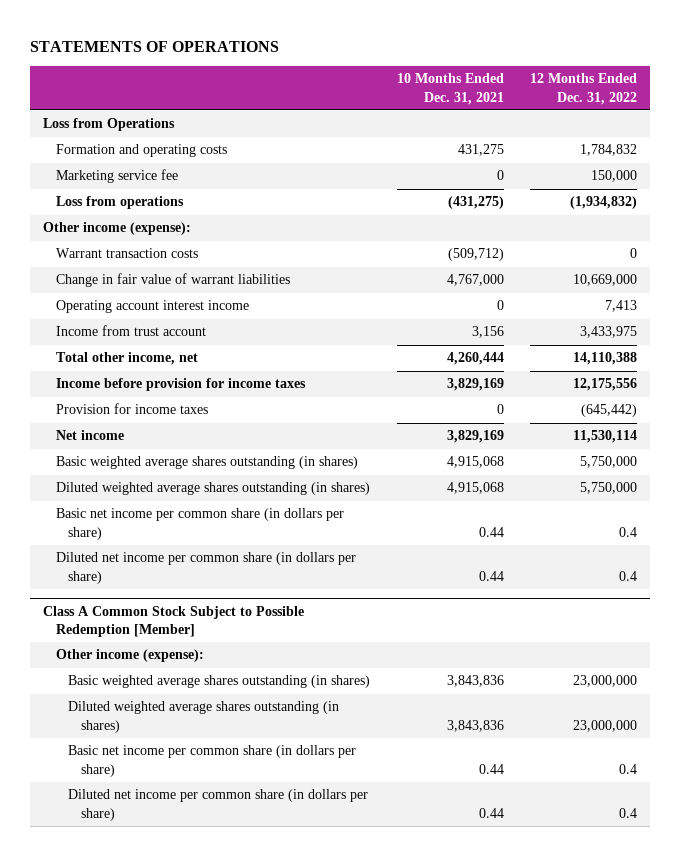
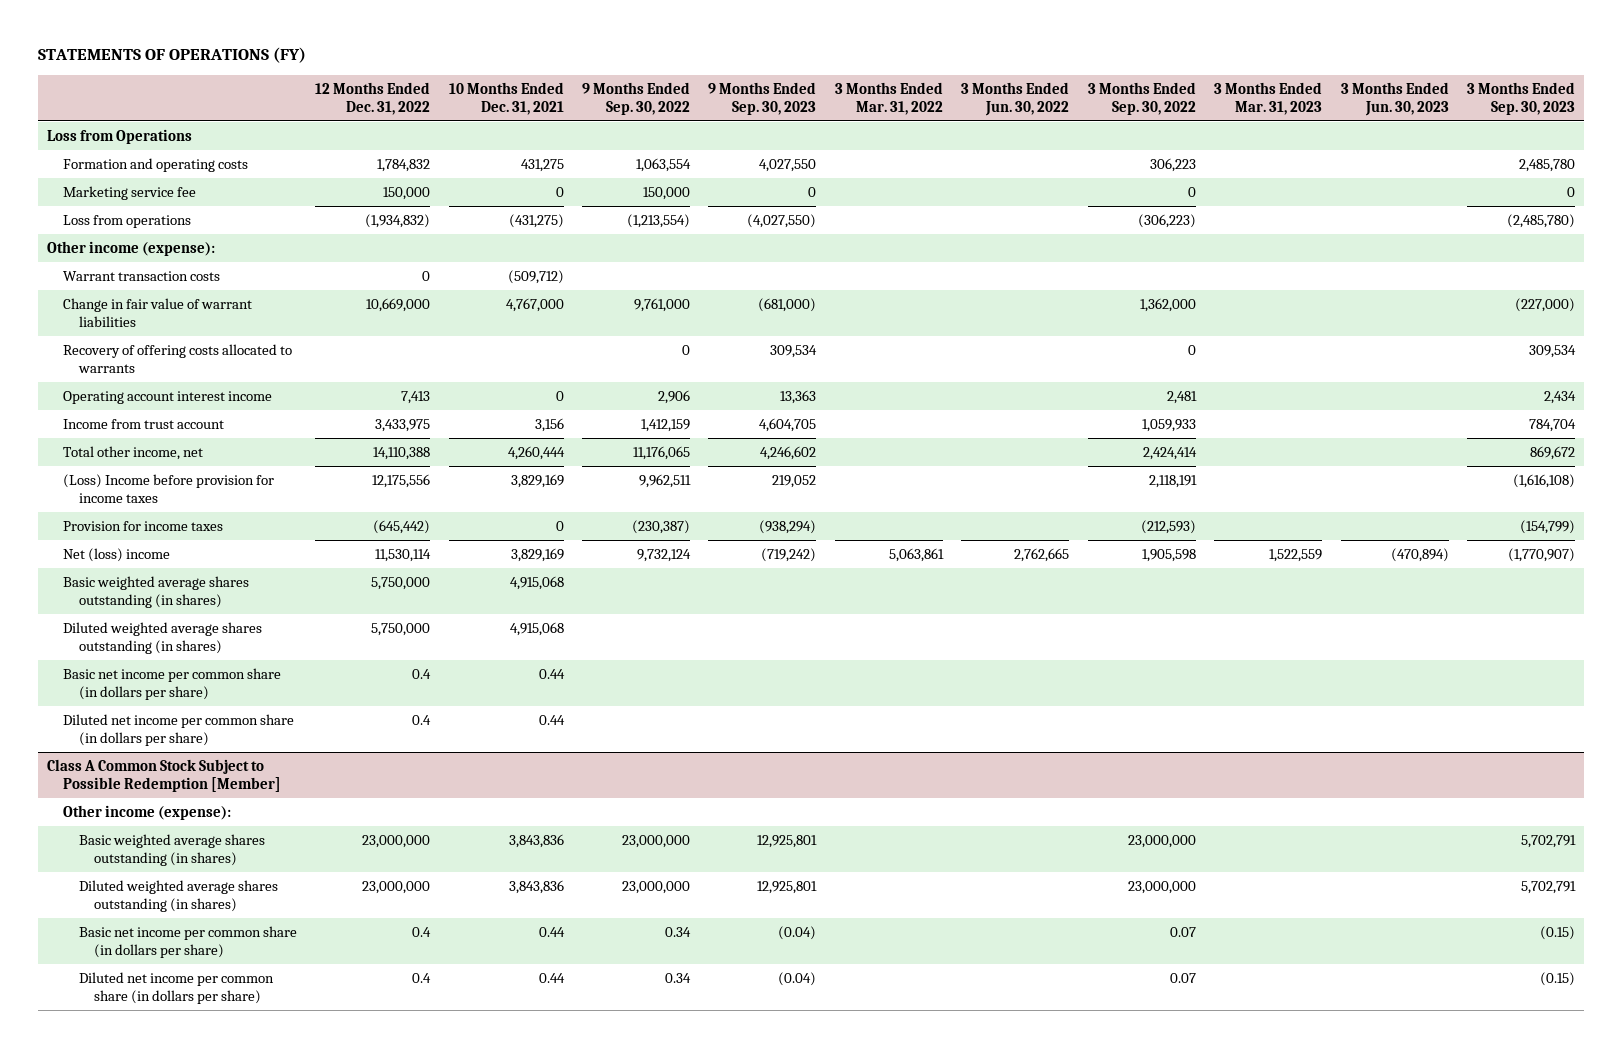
[29,40,279,52] STATEMENTS OF OPERATIONS -> [38,47,307,64] STATEMENTS OF OPERATIONS (FY)
none -> [581,81,690,115] 9 Months Ended Sep. 30, 2022
none -> [708,81,817,115] 9 Months Ended Sep. 30, 2023
none -> [834,81,943,115] 3 Months Ended Mar. 31, 2022
none -> [961,81,1070,116] 3 Months Ended Jun. 30, 2022
none -> [1087,81,1196,115] 3 Months Ended Sep. 30, 2022
none -> [1214,81,1323,115] 3 Months Ended Mar. 31, 2023
none -> [1340,81,1449,116] 3 Months Ended Jun. 30, 2023
none -> [1467,81,1576,115] 3 Months Ended Sep. 30, 2023
none -> [62,343,292,373] Recovery of offering costs allocated to warrants
[55,378,306,392] Income before provision for income taxes -> [62,473,274,503] (Loss) Income before provision for income taxes
[55,430,124,441] Net income -> [62,547,170,562] Net (loss) income

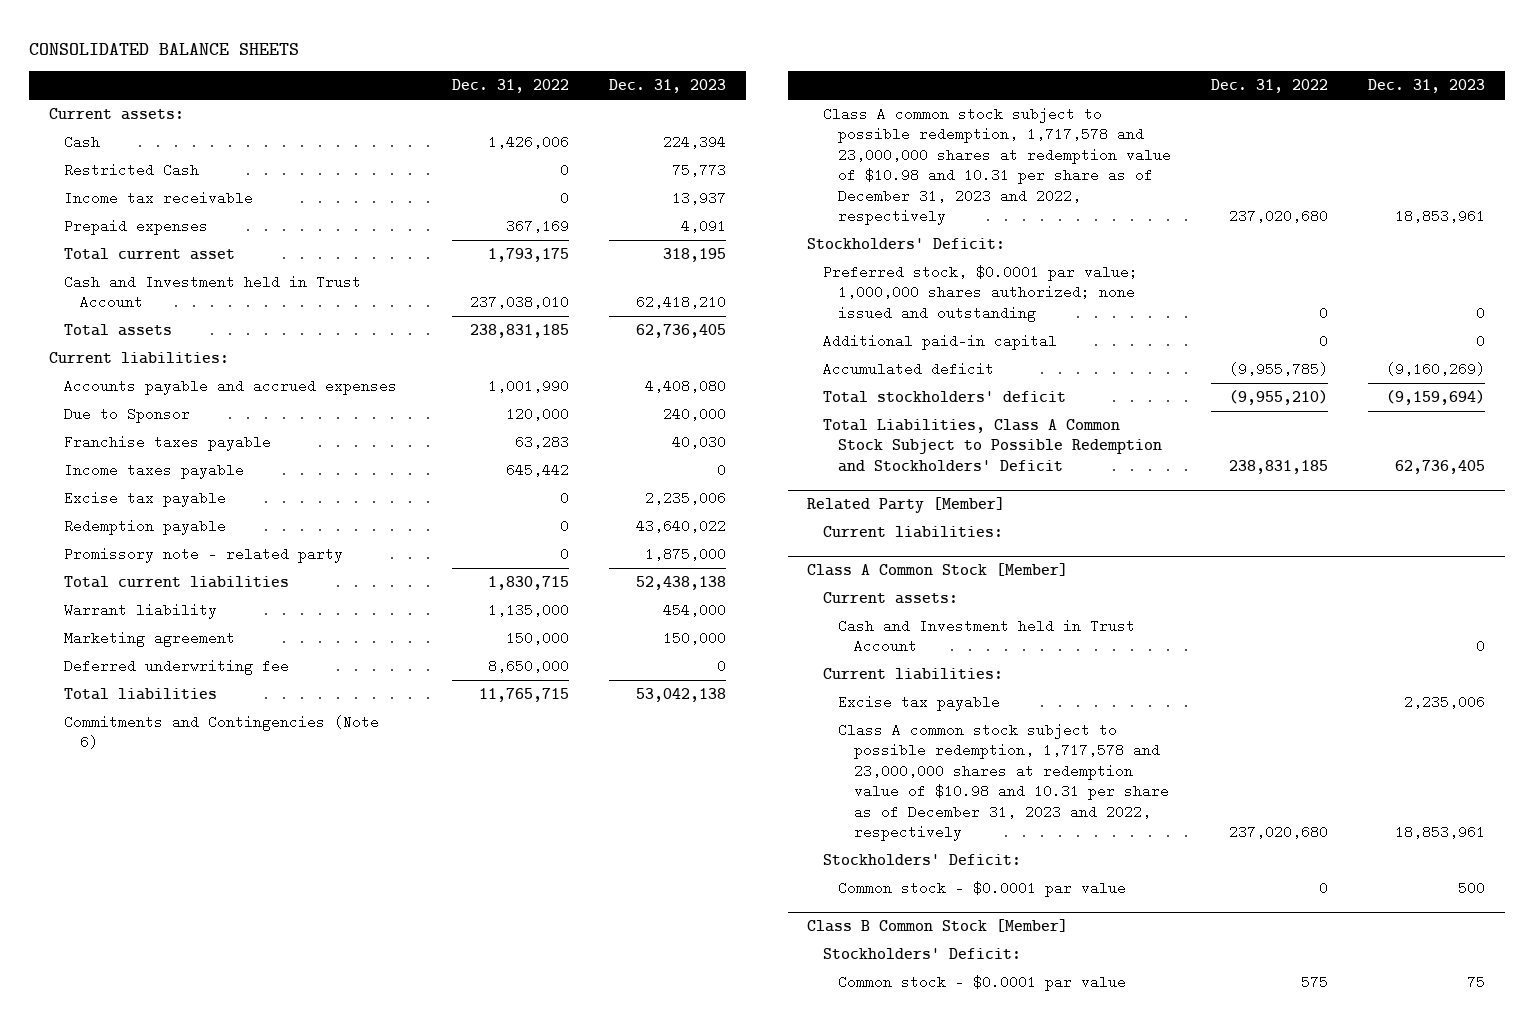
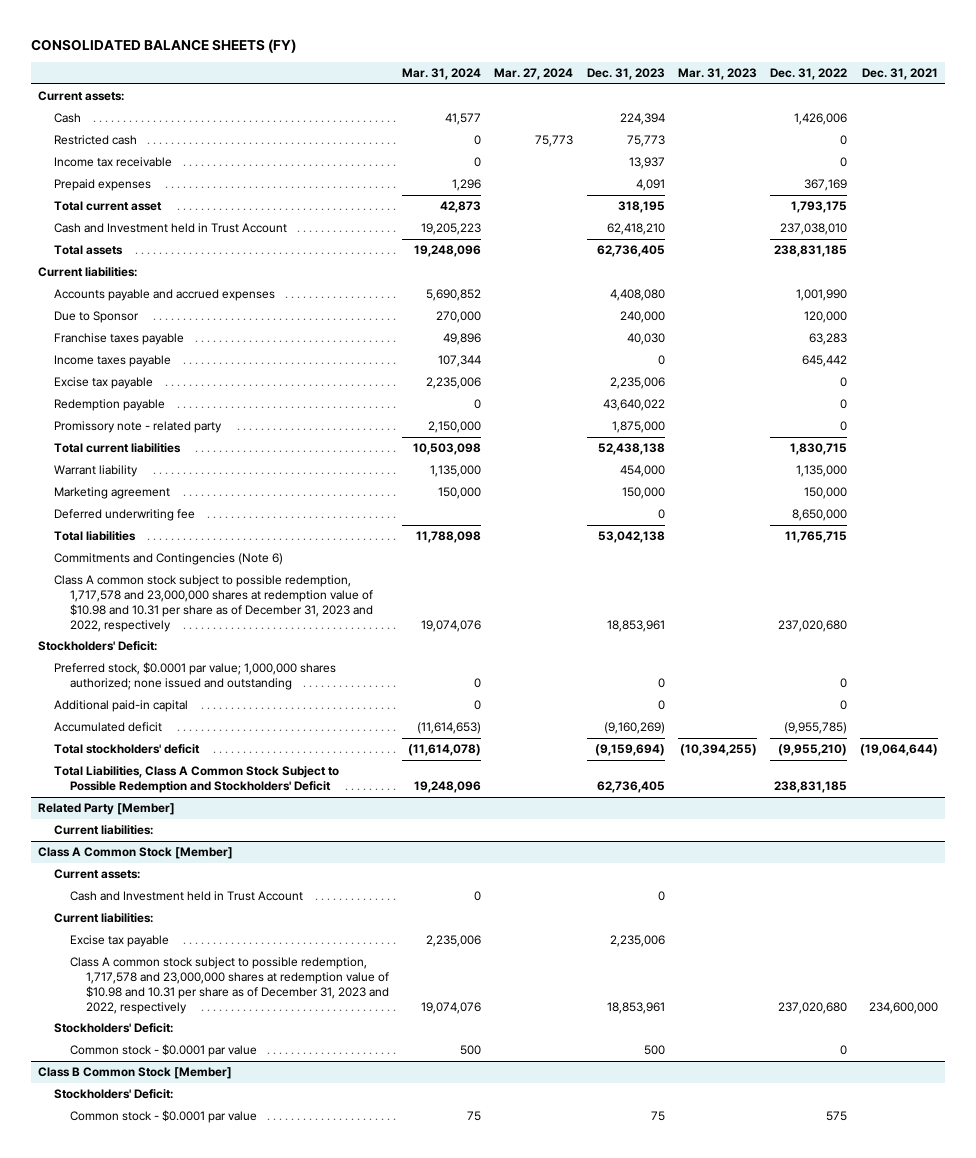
[28,42,299,55] CONSOLIDATED BALANCE SHEETS -> [31,38,297,53] CONSOLIDATED BALANCE SHEETS (FY)
none -> [402,68,482,81] Mar. 31, 2024
none -> [494,68,574,81] Mar. 27, 2024
none -> [677,68,757,81] Mar. 31, 2023
none -> [861,68,938,81] Dec. 31, 2021
[64,162,200,177] Restricted Cash -> [53,135,137,146] Restricted cash

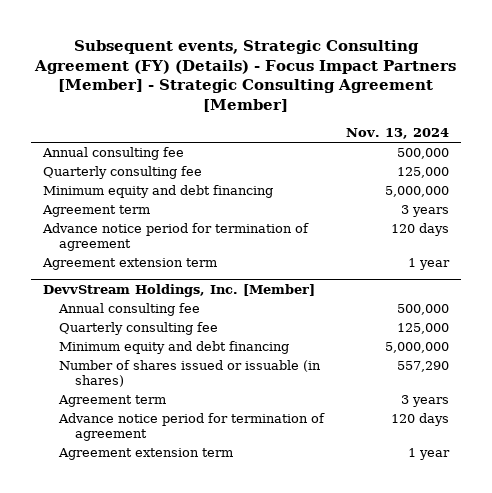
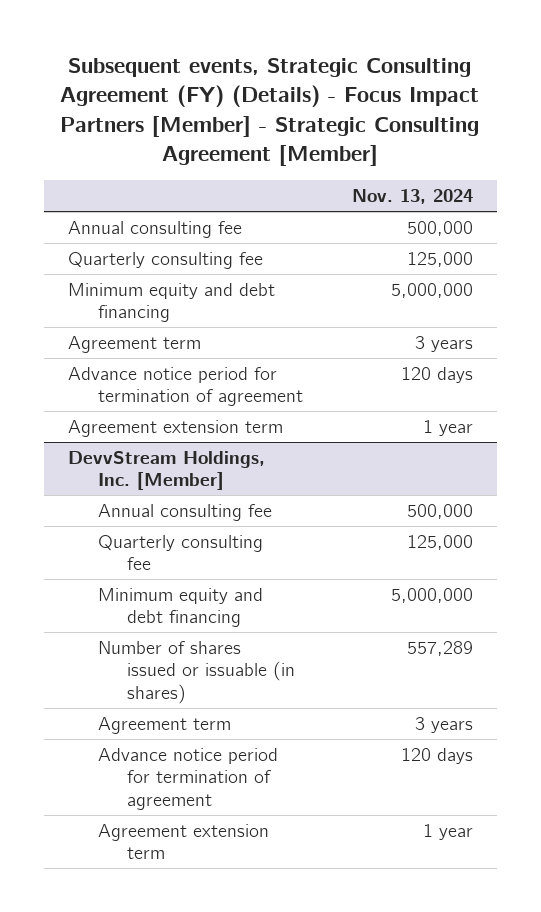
[397,361,450,373] 557,290 -> [406,641,473,657] 557,289

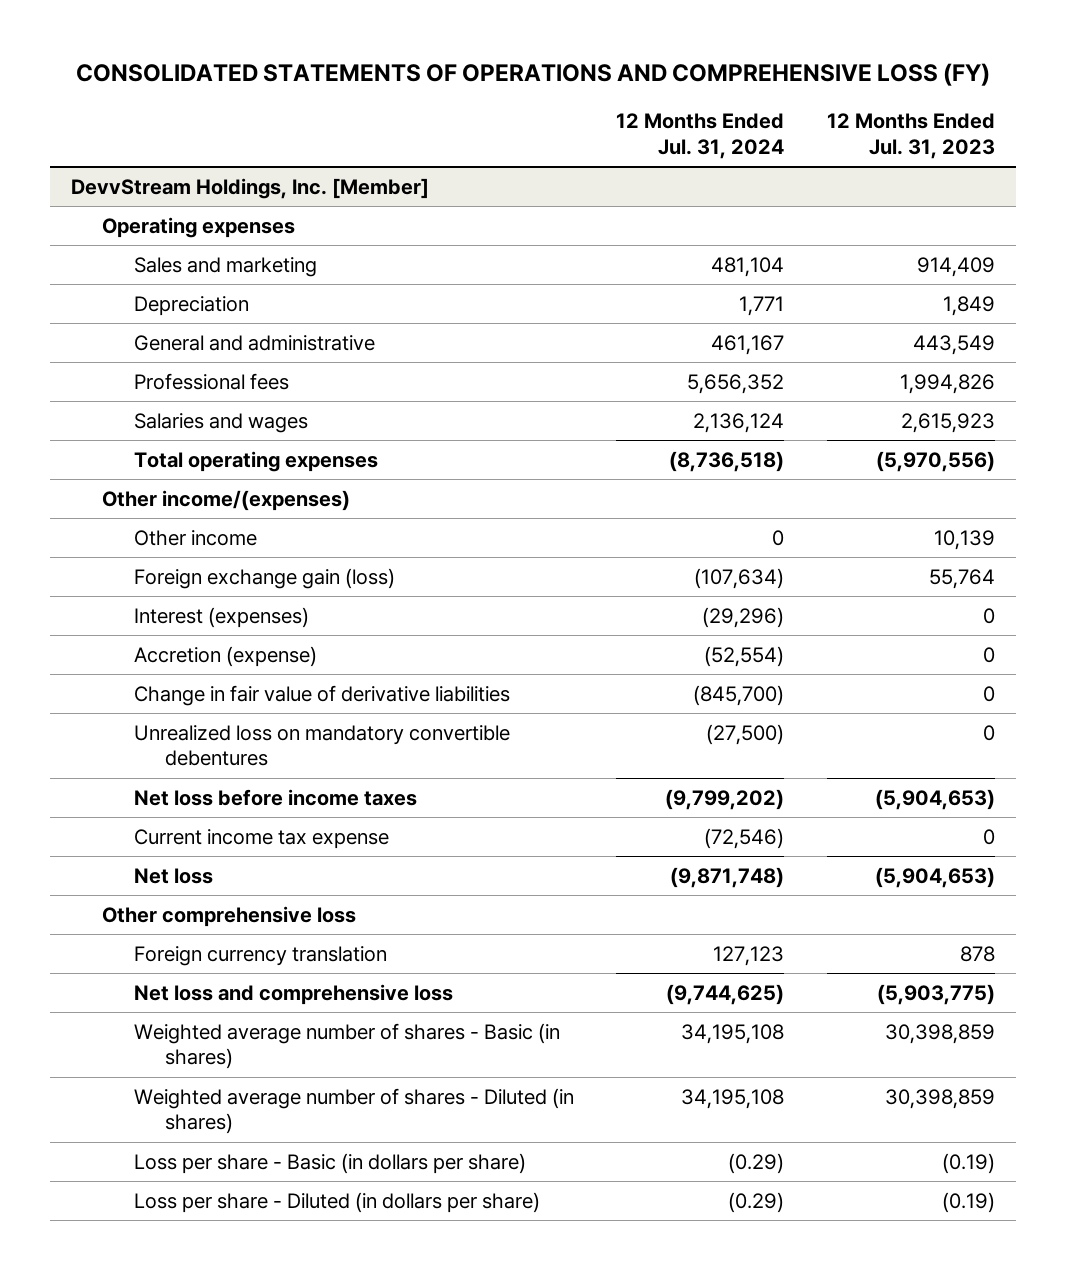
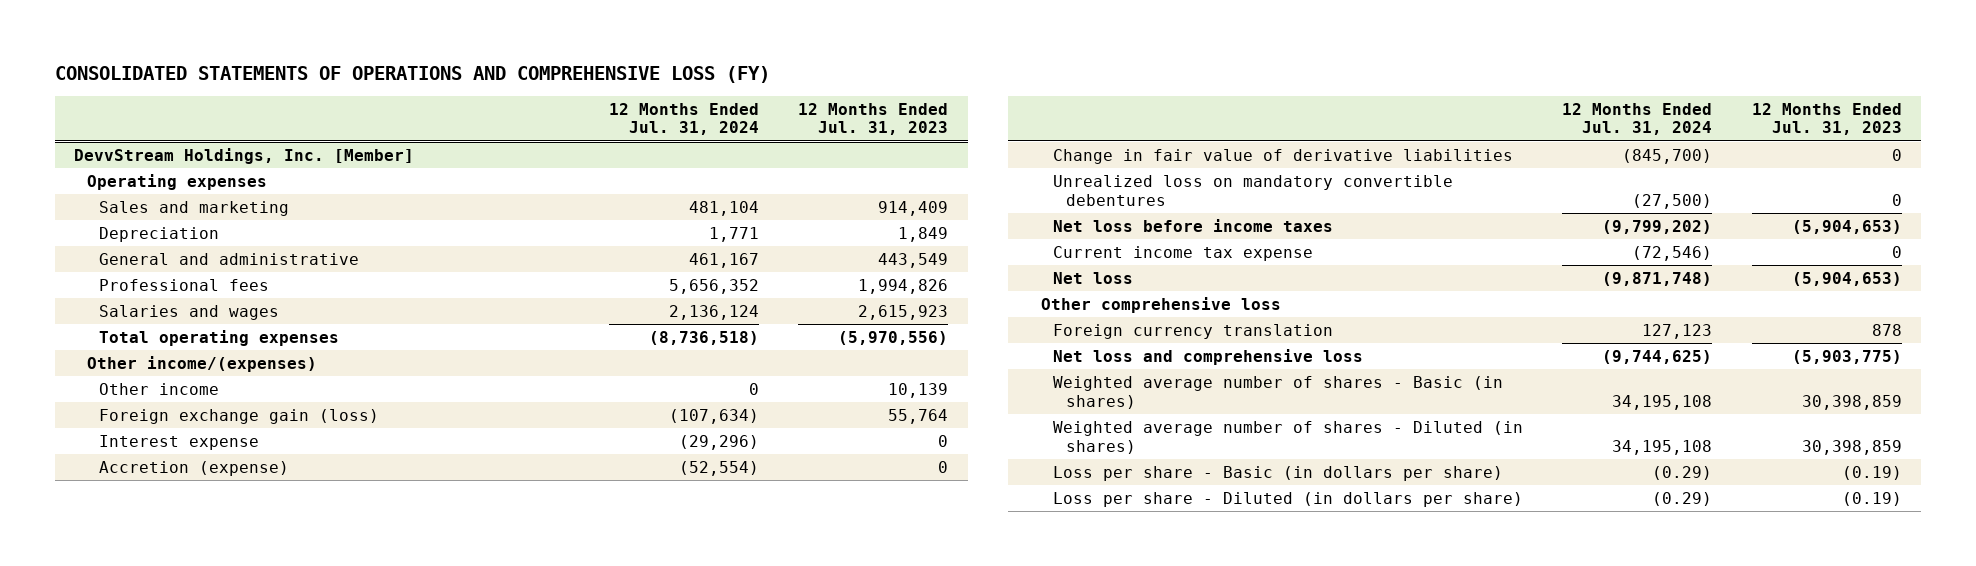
[133,606,309,628] Interest (expenses) -> [99,434,260,450] Interest expense

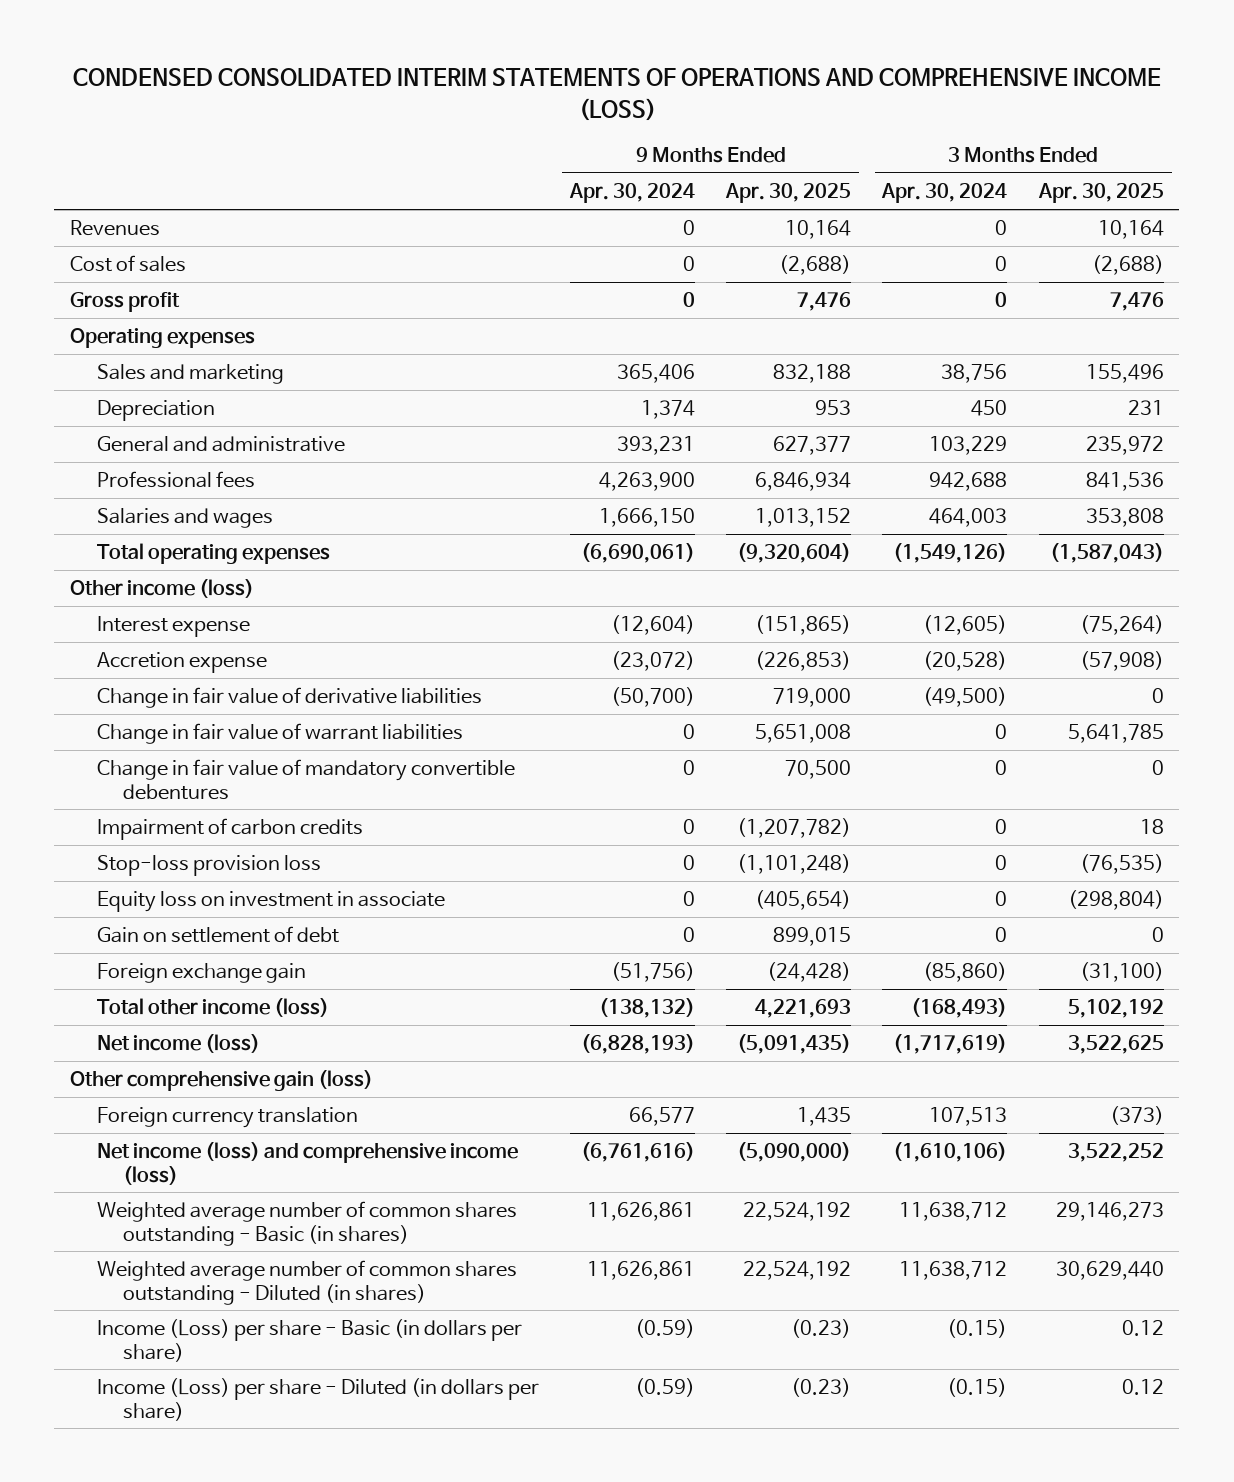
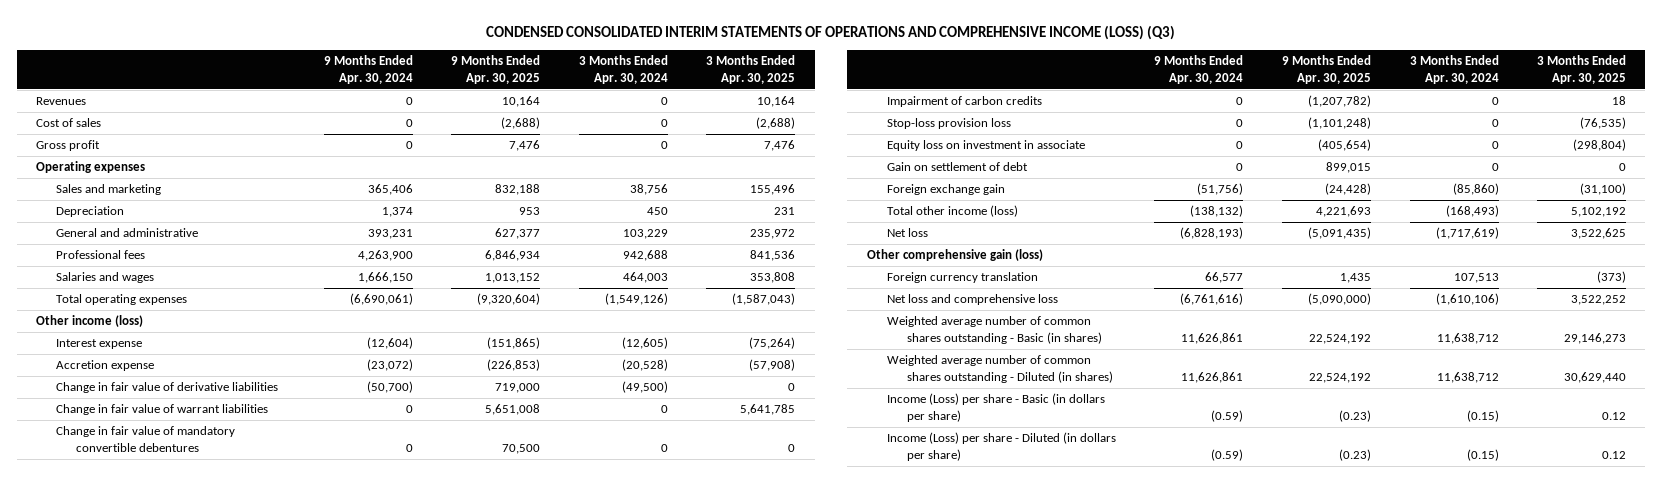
[72,68,1161,121] CONDENSED CONSOLIDATED INTERIM STATEMENTS OF OPERATIONS AND COMPREHENSIVE INCOME (LOSS) -> [486,24,1176,40] CONDENSED CONSOLIDATED INTERIM STATEMENTS OF OPERATIONS AND COMPREHENSIVE INCOME (LOSS) (Q3)
[96,1034,260,1054] Net income (loss) -> [886,228,928,238] Net loss
[96,1142,518,1185] Net income (loss) and comprehensive income (loss) -> [886,294,1058,306] Net loss and comprehensive loss

